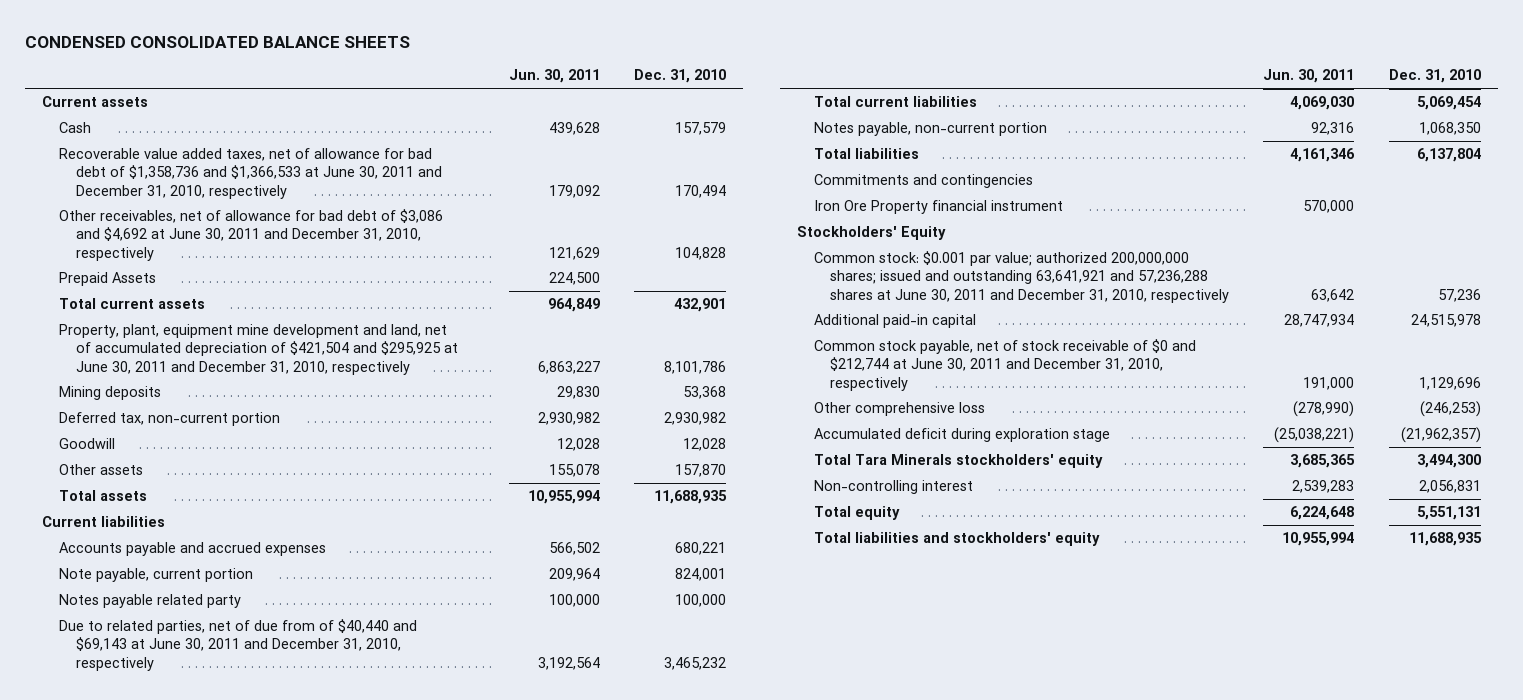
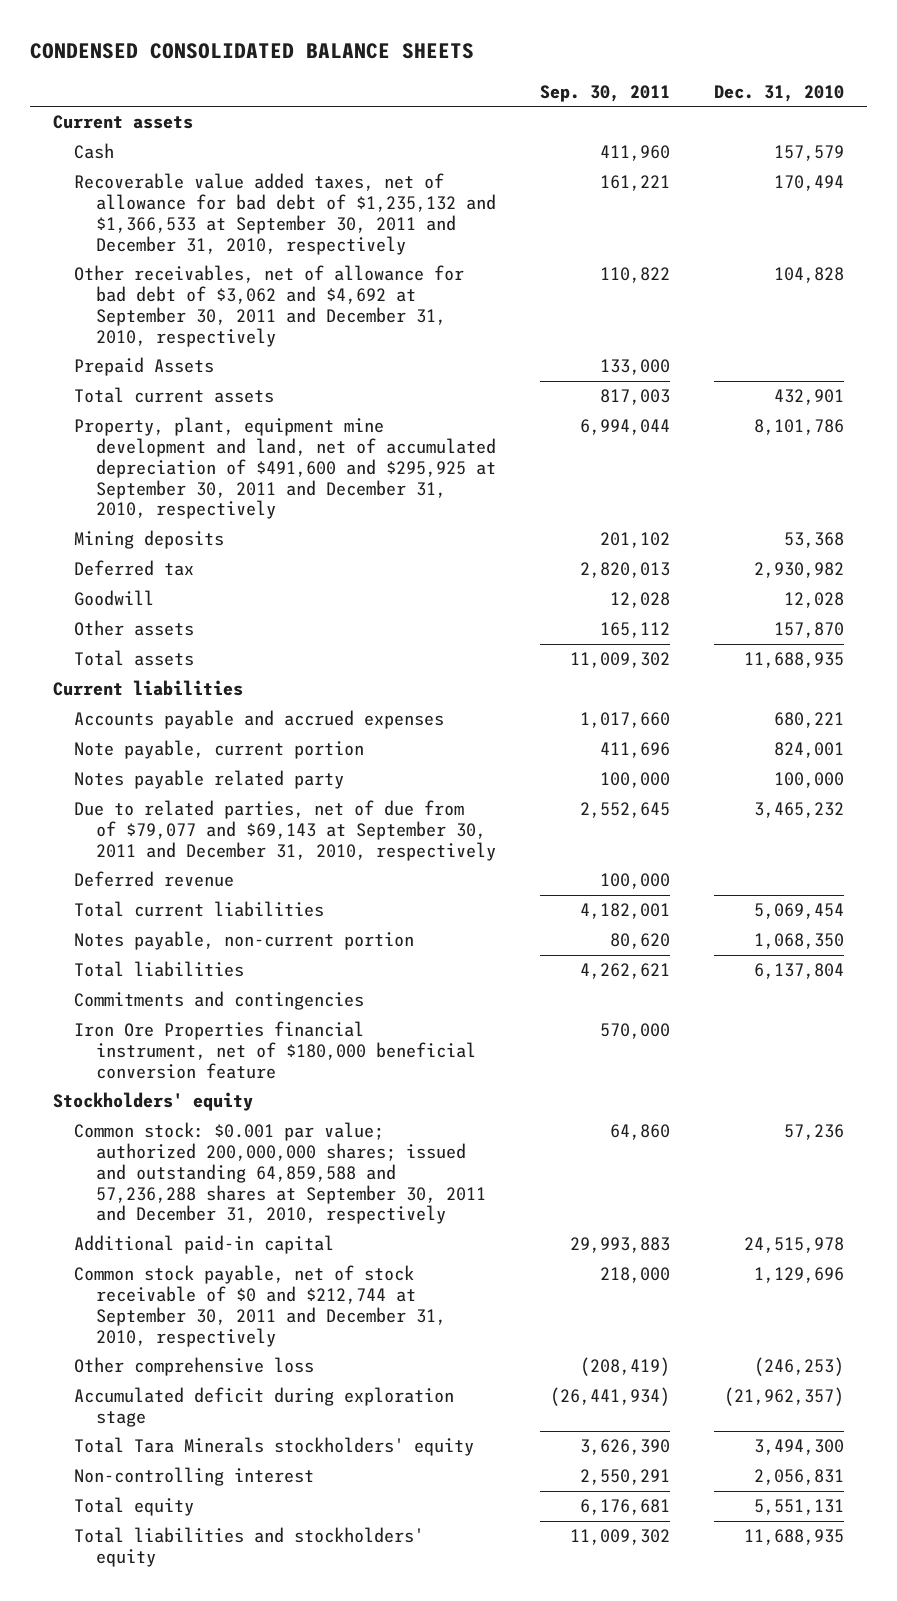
[508,69,600,84] Jun. 30, 2011 -> none
none -> [540,84,671,102] Sep. 30, 2011
[58,148,442,199] Recoverable value added taxes, net of allowance for bad debt of $1,358,736 and $1,366,533 at June 30, 2011 and December 31, 2010, respectively -> [74,173,496,255] Recoverable value added taxes, net of allowance for bad debt of $1,235,132 and $1,366,533 at September 30, 2011 and December 31, 2010, respectively
[58,209,443,261] Other receivables, net of allowance for bad debt of $3,086 and $4,692 at June 30, 2011 and December 31, 2010, respectively -> [74,265,465,347] Other receivables, net of allowance for bad debt of $3,062 and $4,692 at September 30, 2011 and December 31, 2010, respectively
[58,324,458,375] Property, plant, equipment mine development and land, net of accumulated depreciation of $421,504 and $295,925 at June 30, 2011 and December 31, 2010, respectively -> [74,417,496,520] Property, plant, equipment mine development and land, net of accumulated depreciation of $491,600 and $295,925 at September 30, 2011 and December 31, 2010, respectively
[58,412,280,427] Deferred tax, non-current portion -> [74,560,195,577] Deferred tax
[58,619,417,671] Due to related parties, net of due from of $40,440 and $69,143 at June 30, 2011 and December 31, 2010, respectively -> [74,800,496,861] Due to related parties, net of due from of $79,077 and $69,143 at September 30, 2011 and December 31, 2010, respectively
none -> [74,871,235,888] Deferred revenue
[813,200,1063,215] Iron Ore Property financial instrument -> [74,1021,476,1079] Iron Ore Properties financial instrument, net of $180,000 beneficial conversion feature
[796,226,946,241] Stockholders' Equity -> [52,1092,253,1112] Stockholders' equity
[813,251,1230,303] Common stock: $0.001 par value; authorized 200,000,000 shares; issued and outstanding 63,641,921 and 57,236,288 shares at June 30, 2011 and December 31, 2010, respectively -> [74,1122,486,1225] Common stock: $0.001 par value; authorized 200,000,000 shares; issued and outstanding 64,859,588 and 57,236,288 shares at September 30, 2011 and December 31, 2010, respectively
[813,339,1196,391] Common stock payable, net of stock receivable of $0 and $212,744 at June 30, 2011 and December 31, 2010, respectively -> [74,1265,446,1347] Common stock payable, net of stock receivable of $0 and $212,744 at September 30, 2011 and December 31, 2010, respectively

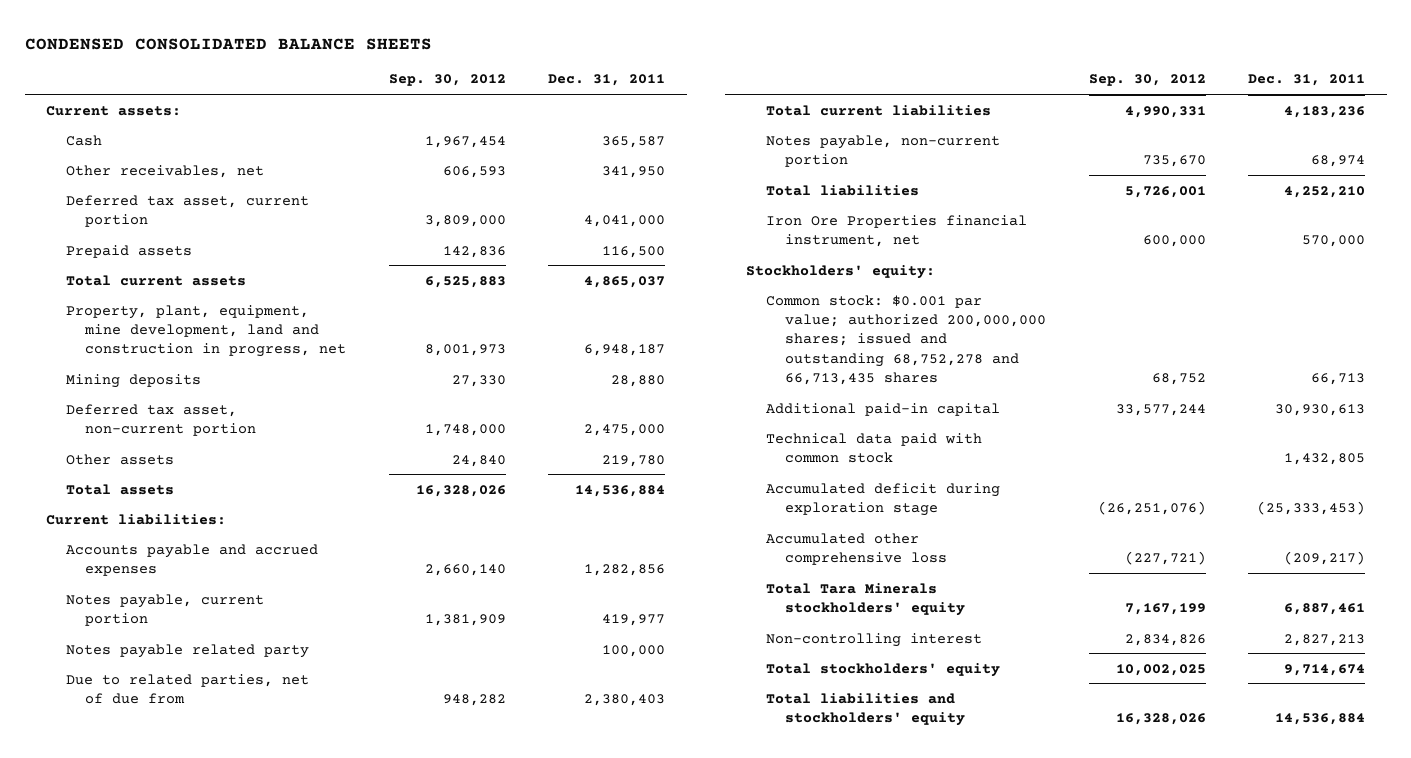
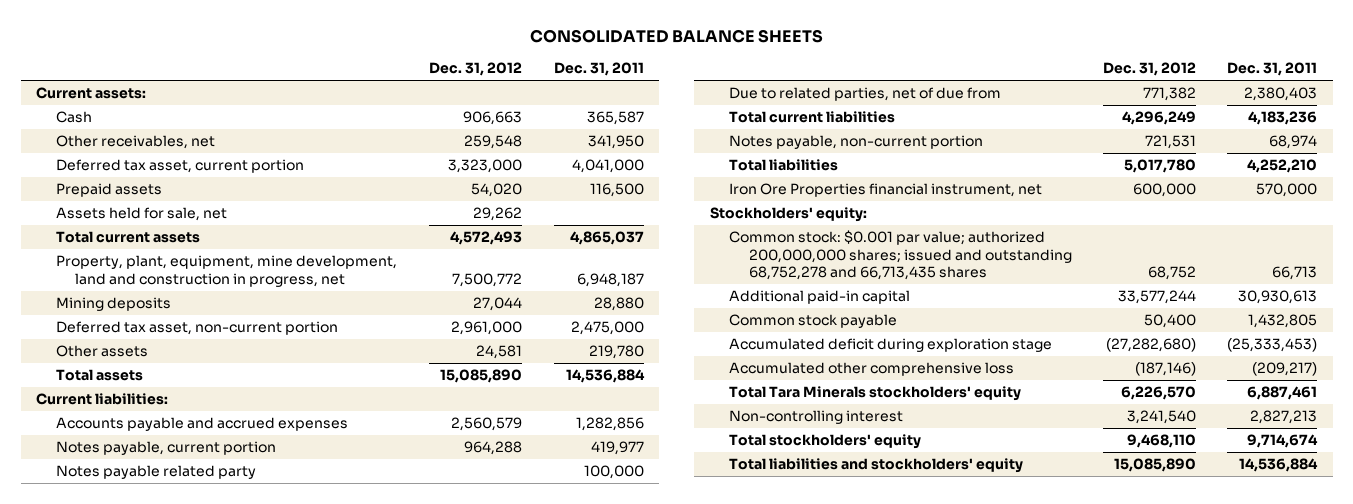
[24,37,432,50] CONDENSED CONSOLIDATED BALANCE SHEETS -> [529,29,823,44] CONSOLIDATED BALANCE SHEETS
[388,74,506,87] Sep. 30, 2012 -> none
none -> [429,62,523,77] Dec. 31, 2012
none -> [55,207,227,222] Assets held for sale, net
[765,432,982,463] Technical data paid with common stock -> [729,314,898,329] Common stock payable

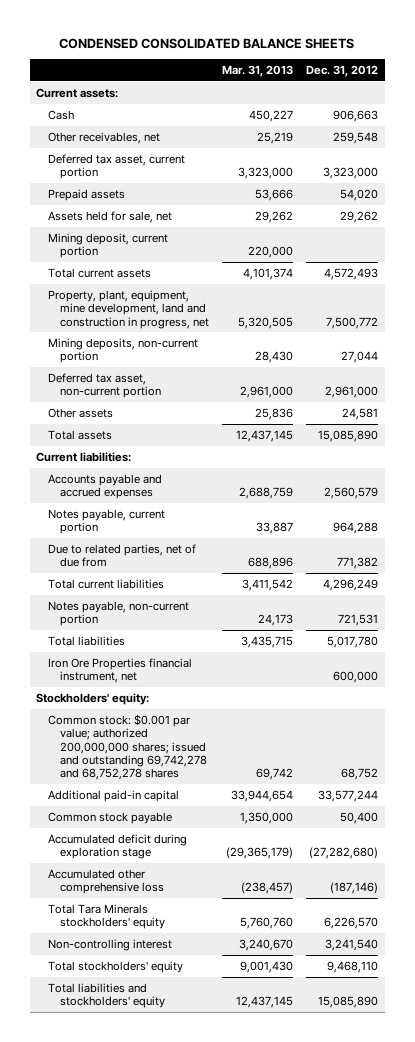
[529,29,823,44] CONSOLIDATED BALANCE SHEETS -> [59,37,355,49] CONDENSED CONSOLIDATED BALANCE SHEETS
[553,62,644,77] Dec. 31, 2011 -> none
none -> [222,65,294,78] Mar. 31, 2013
none -> [48,232,169,259] Mining deposit, current portion
[55,297,171,312] Mining deposits -> [48,337,199,364] Mining deposits, non-current portion
[55,465,256,480] Notes payable related party -> none
[729,230,1072,281] Common stock: $0.001 par value; authorized 200,000,000 shares; issued and outstanding 68,752,278 and 66,713,435 shares -> [48,713,208,781] Common stock: $0.001 par value; authorized 200,000,000 shares; issued and outstanding 69,742,278 and 68,752,278 shares

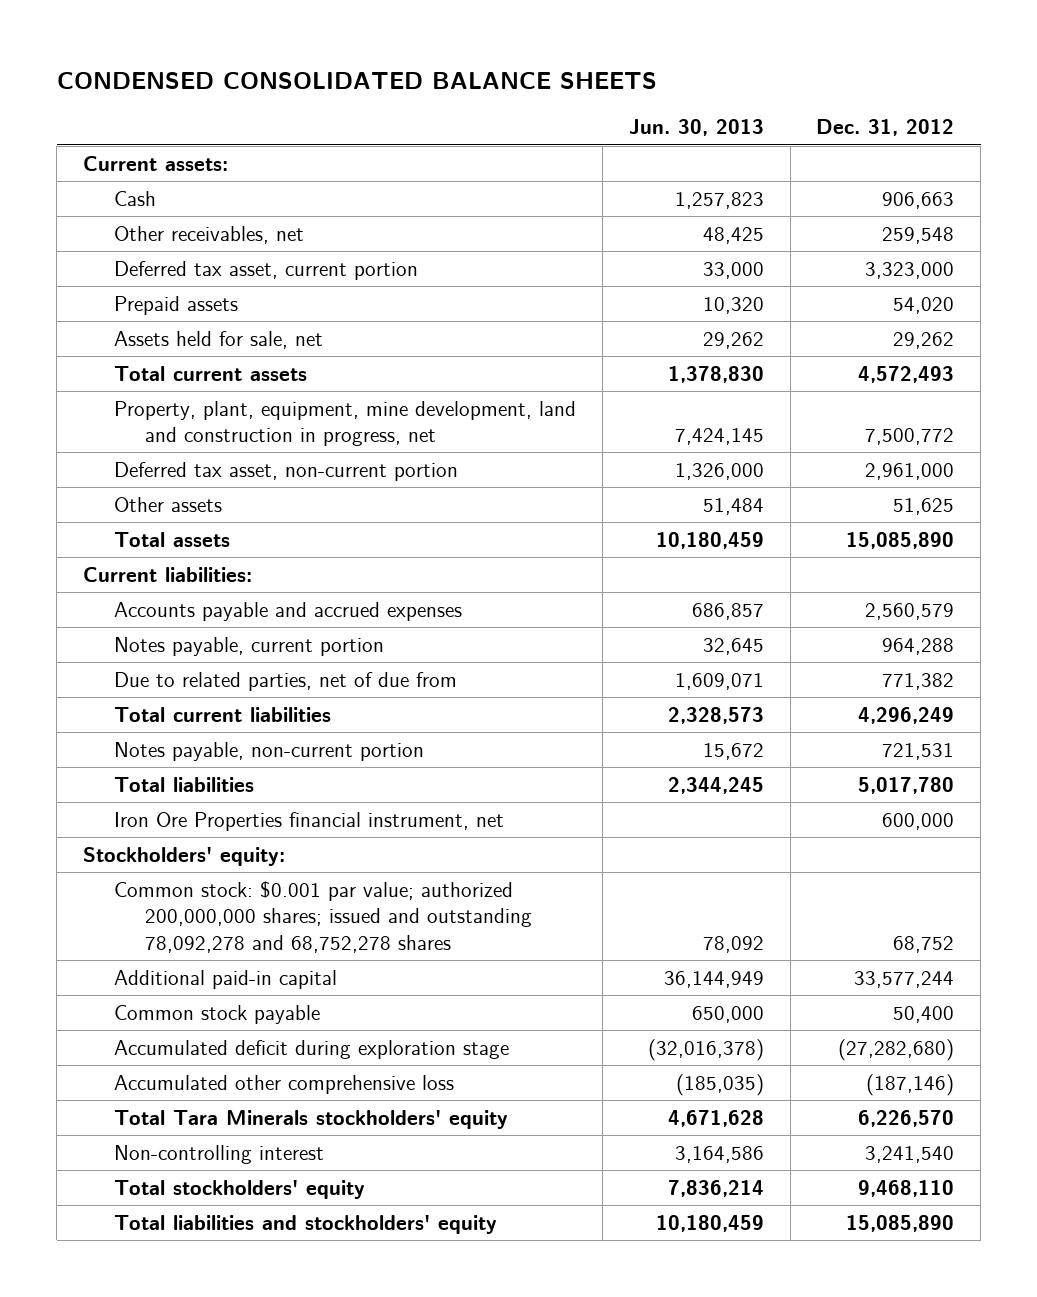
[222,65,294,78] Mar. 31, 2013 -> none
none -> [628,119,764,137] Jun. 30, 2013
[48,232,169,259] Mining deposit, current portion -> none
[48,337,199,364] Mining deposits, non-current portion -> none
[342,407,379,420] 24,581 -> [893,497,955,515] 51,625
[48,713,208,781] Common stock: $0.001 par value; authorized 200,000,000 shares; issued and outstanding 69,742,278 and 68,752,278 shares -> [114,880,533,953] Common stock: $0.001 par value; authorized 200,000,000 shares; issued and outstanding 78,092,278 and 68,752,278 shares

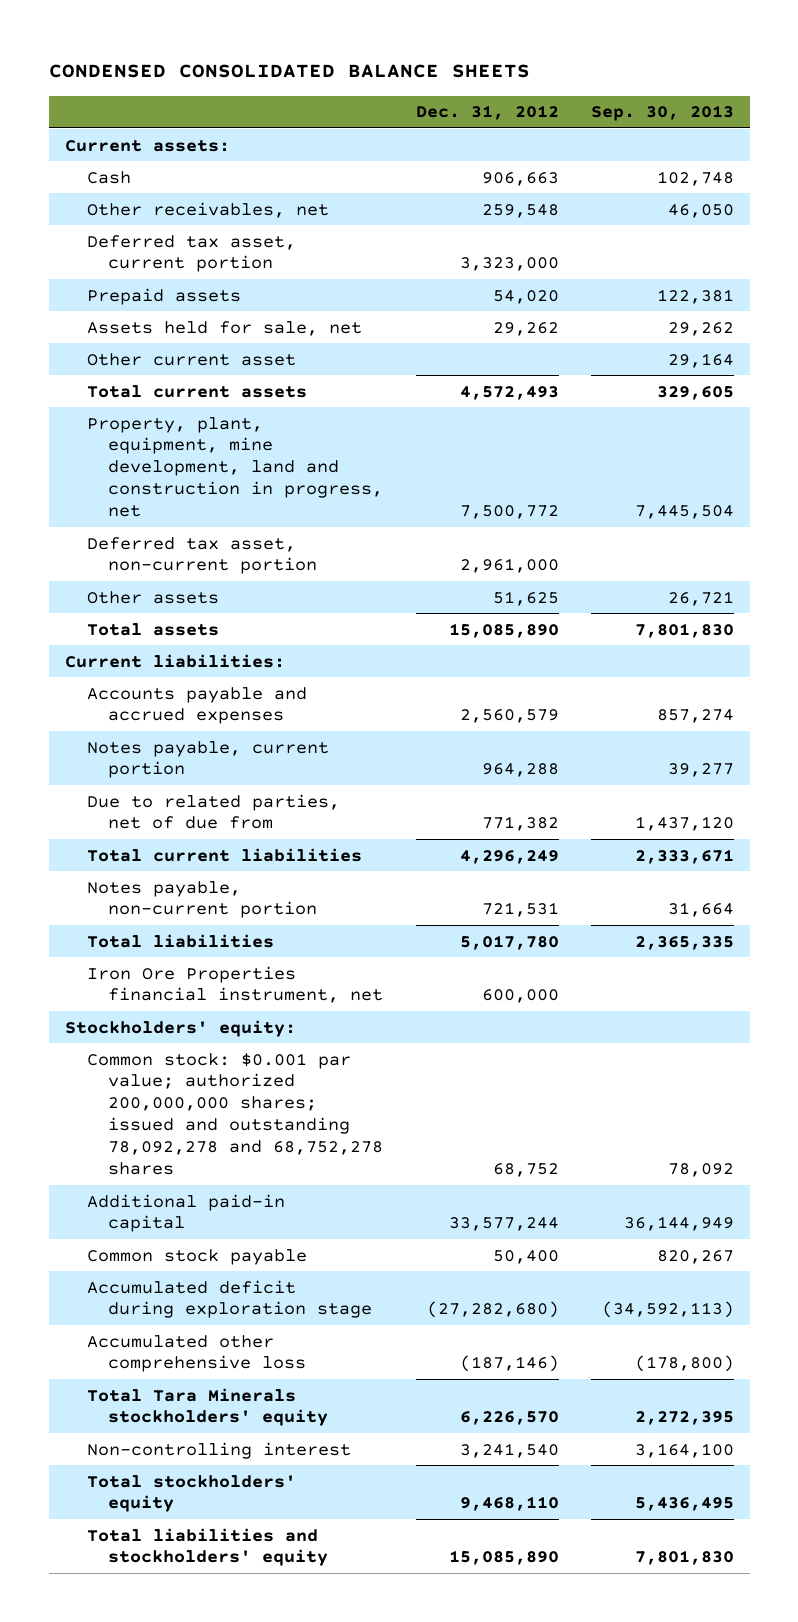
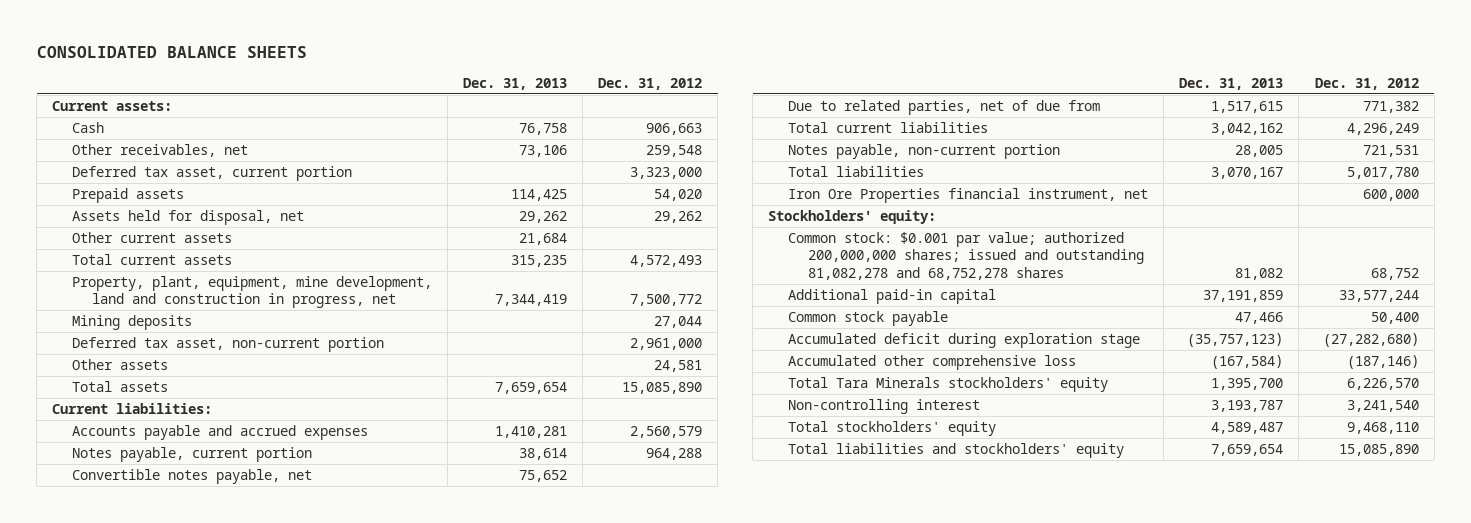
[48,64,530,79] CONDENSED CONSOLIDATED BALANCE SHEETS -> [36,46,307,59] CONSOLIDATED BALANCE SHEETS
[590,105,734,122] Sep. 30, 2013 -> none
none -> [463,78,568,91] Dec. 31, 2013
[86,320,362,336] Assets held for sale, net -> [72,209,305,225] Assets held for disposal, net
[86,352,296,366] Other current asset -> [72,231,233,243] Other current assets
none -> [72,314,193,330] Mining deposits
[492,590,559,606] 51,625 -> [654,359,703,372] 24,581
none -> [72,468,313,484] Convertible notes payable, net
[86,1052,384,1175] Common stock: $0.001 par value; authorized 200,000,000 shares; issued and outstanding 78,092,278 and 68,752,278 shares -> [788,231,1145,280] Common stock: $0.001 par value; authorized 200,000,000 shares; issued and outstanding 81,082,278 and 68,752,278 shares

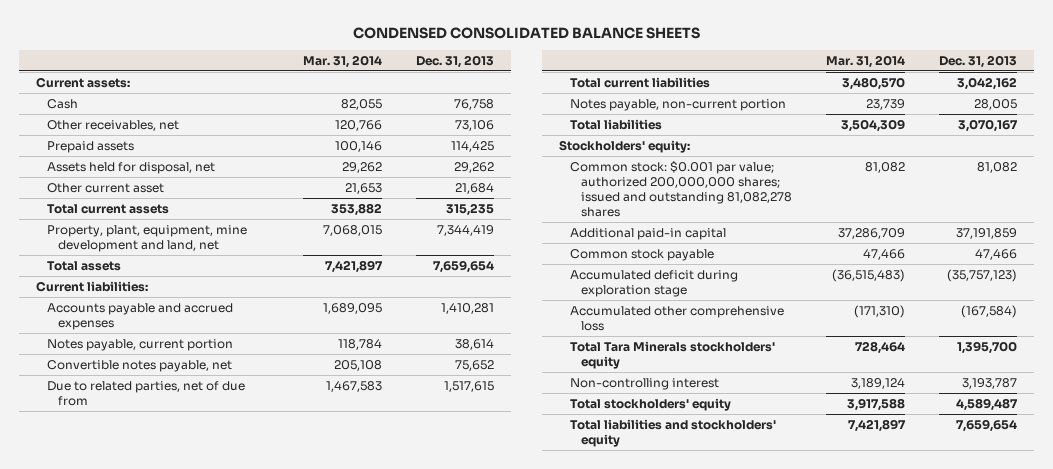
[36,46,307,59] CONSOLIDATED BALANCE SHEETS -> [352,27,700,40] CONDENSED CONSOLIDATED BALANCE SHEETS
[598,78,703,91] Dec. 31, 2012 -> none
none -> [303,54,383,68] Mar. 31, 2014
[72,165,353,181] Deferred tax asset, current portion -> none
[72,231,233,243] Other current assets -> [47,182,165,193] Other current asset
[72,314,193,330] Mining deposits -> none
[72,336,385,352] Deferred tax asset, non-current portion -> none
[72,358,169,370] Other assets -> none
[72,275,433,309] Property, plant, equipment, mine development, land and construction in progress, net -> [47,224,248,252] Property, plant, equipment, mine development and land, net
[788,187,1149,203] Iron Ore Properties financial instrument, net -> none
[788,231,1145,280] Common stock: $0.001 par value; authorized 200,000,000 shares; issued and outstanding 81,082,278 and 68,752,278 shares -> [569,160,792,217] Common stock: $0.001 par value; authorized 200,000,000 shares; issued and outstanding 81,082,278 shares

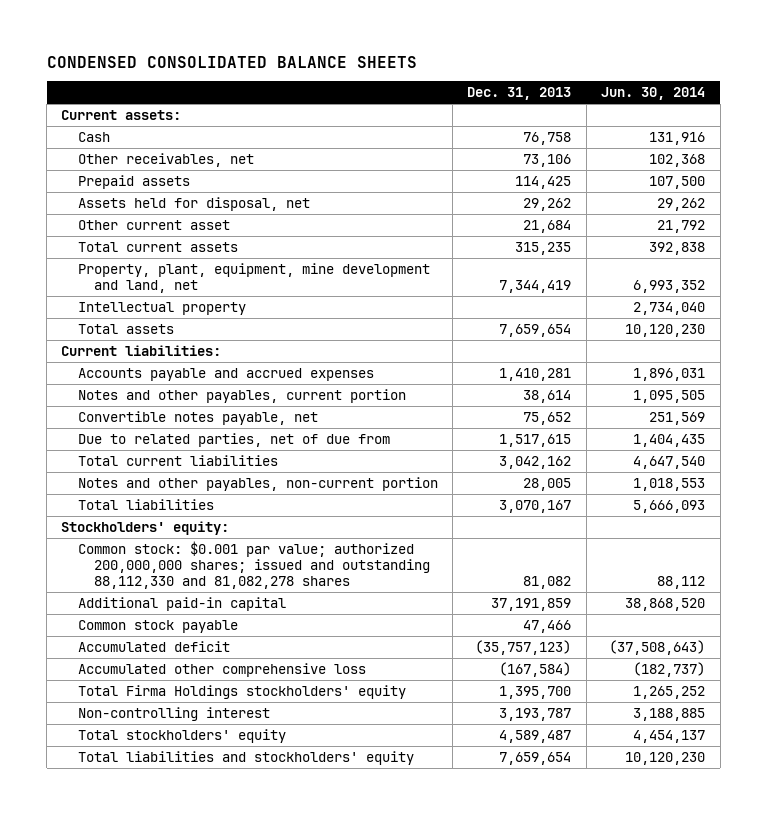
[303,54,383,68] Mar. 31, 2014 -> none
none -> [601,87,706,101] Jun. 30, 2014
none -> [77,302,246,316] Intellectual property
[47,338,234,351] Notes payable, current portion -> [77,389,406,404] Notes and other payables, current portion
[569,98,786,111] Notes payable, non-current portion -> [77,477,438,492] Notes and other payables, non-current portion
[569,160,792,217] Common stock: $0.001 par value; authorized 200,000,000 shares; issued and outstanding 81,082,278 shares -> [77,541,430,589] Common stock: $0.001 par value; authorized 200,000,000 shares; issued and outstanding 88,112,330 and 81,082,278 shares
[569,269,738,297] Accumulated deficit during exploration stage -> [77,641,230,653] Accumulated deficit
[569,340,775,369] Total Tara Minerals stockholders' equity -> [77,685,406,700] Total Firma Holdings stockholders' equity

